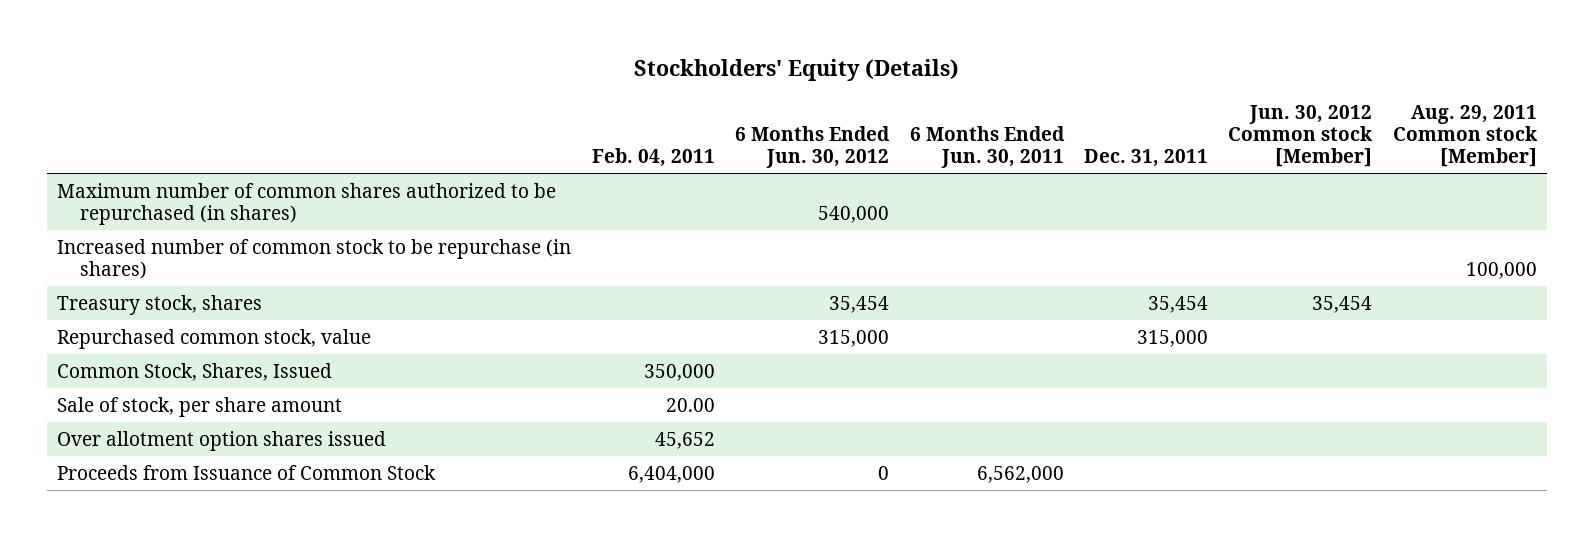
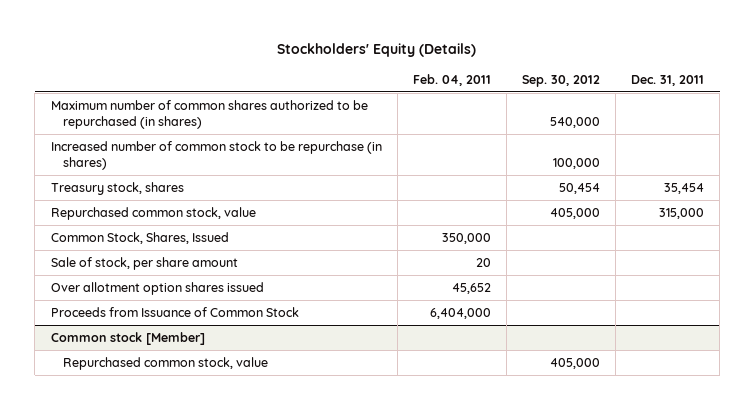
[735,125,891,169] 6 Months Ended Jun. 30, 2012 -> none
[909,125,1065,169] 6 Months Ended Jun. 30, 2011 -> none
[1228,104,1374,168] Jun. 30, 2012 Common stock [Member] -> none
[1392,104,1538,168] Aug. 29, 2011 Common stock [Member] -> none
none -> [522,74,601,87] Sep. 30, 2012
[665,397,715,412] 20.00 -> [475,258,491,268] 20
none -> [50,332,205,346] Common stock [Member]
none -> [62,357,268,371] Repurchased common stock, value

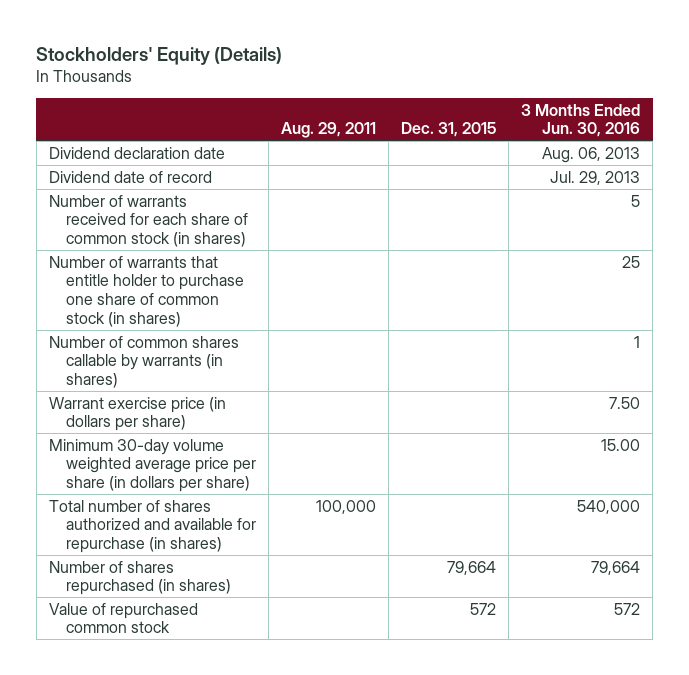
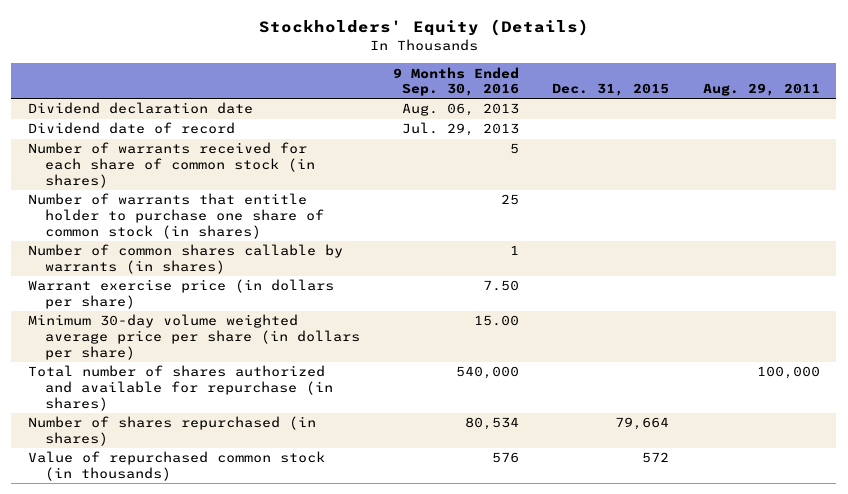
[521,103,641,138] 3 Months Ended Jun. 30, 2016 -> none
none -> [393,66,520,97] 9 Months Ended Sep. 30, 2016
[48,602,198,634] Value of repurchased common stock -> [28,451,326,482] Value of repurchased common stock (in thousands)

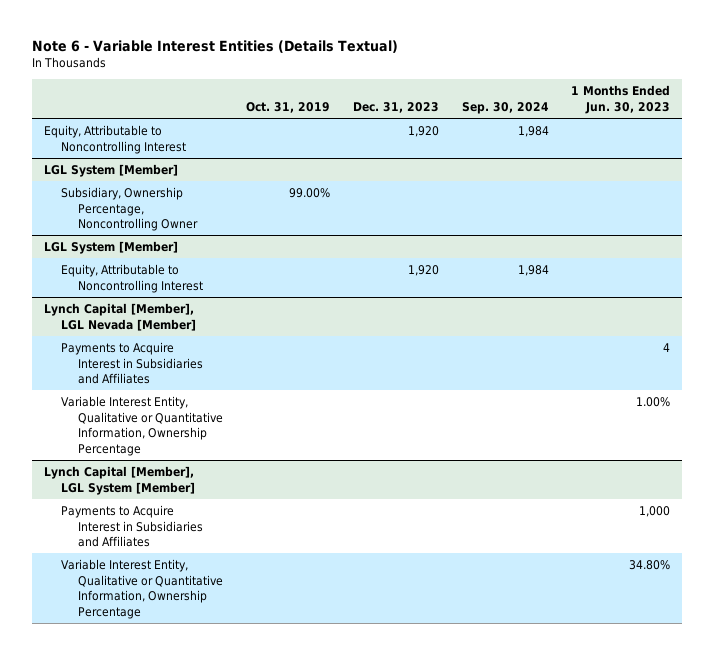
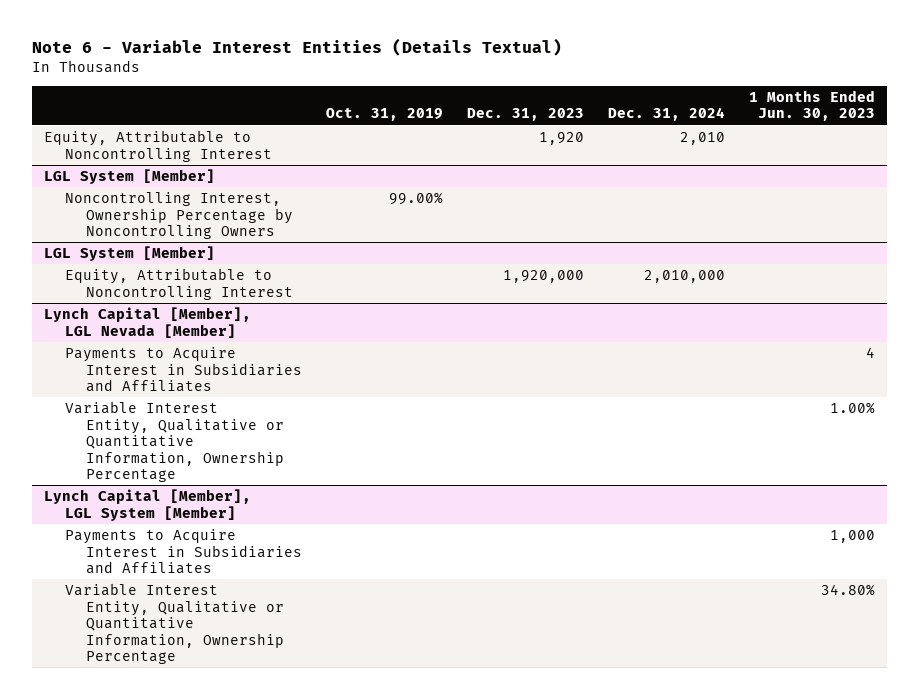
[461,101,549,114] Sep. 30, 2024 -> none
none -> [607,107,725,122] Dec. 31, 2024
[61,186,199,232] Subsidiary, Ownership Percentage, Noncontrolling Owner -> [64,191,293,240] Noncontrolling Interest, Ownership Percentage by Noncontrolling Owners
[407,264,439,276] 1,920 -> [502,269,584,283] 1,920,000

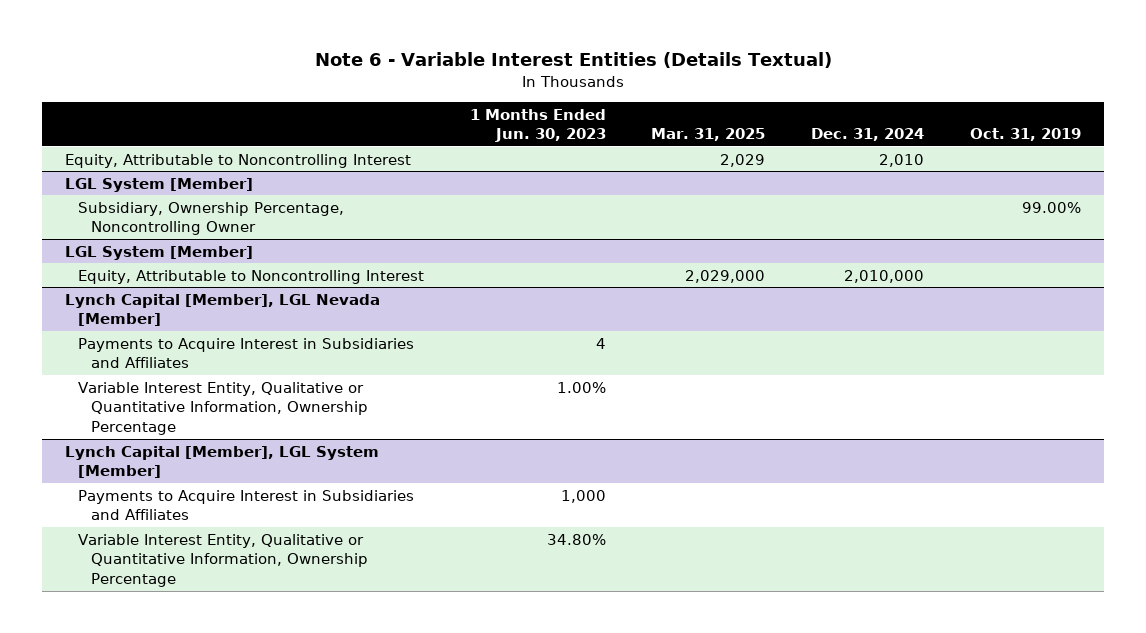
[466,108,584,122] Dec. 31, 2023 -> none
none -> [651,128,766,142] Mar. 31, 2025
[64,191,293,240] Noncontrolling Interest, Ownership Percentage by Noncontrolling Owners -> [78,201,345,236] Subsidiary, Ownership Percentage, Noncontrolling Owner

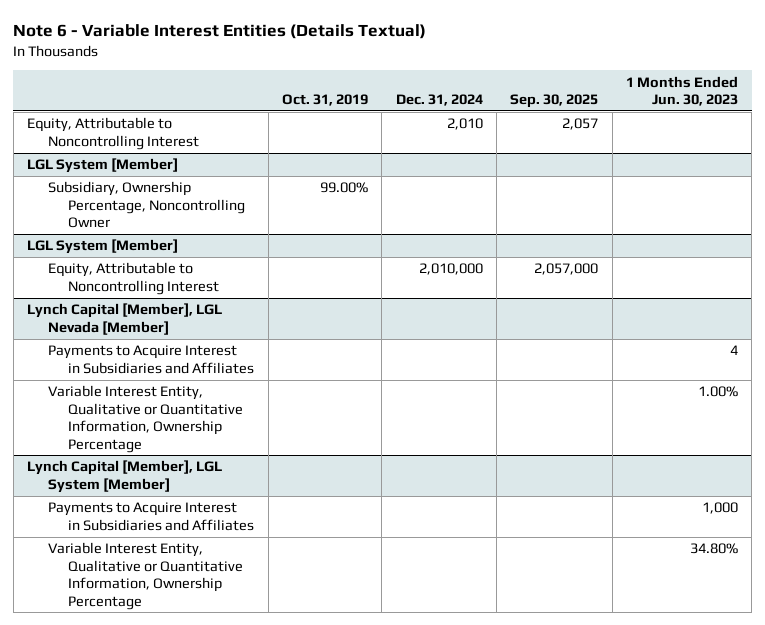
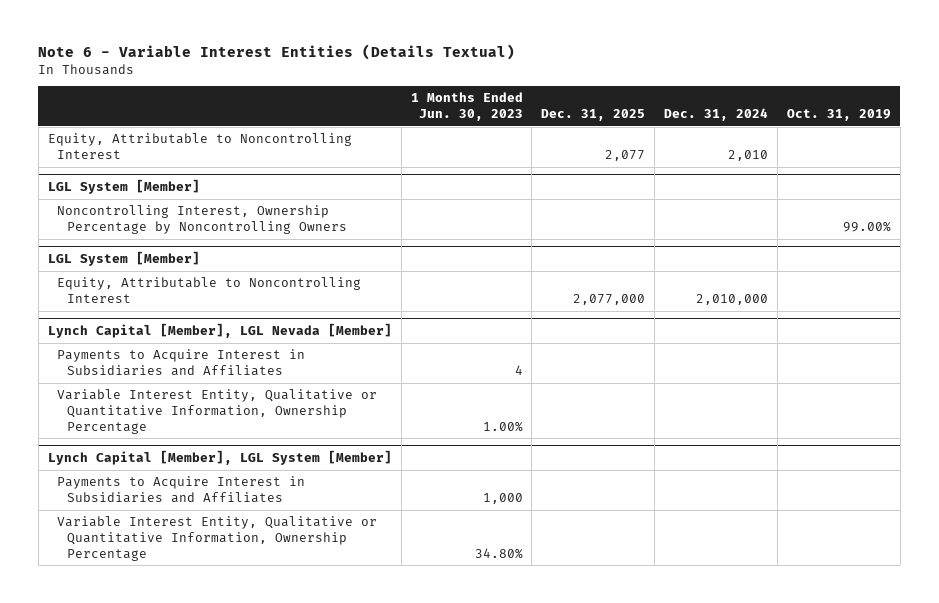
[510,94,599,109] Sep. 30, 2025 -> none
none -> [541,109,646,122] Dec. 31, 2025
[47,181,246,229] Subsidiary, Ownership Percentage, Noncontrolling Owner -> [57,205,347,234] Noncontrolling Interest, Ownership Percentage by Noncontrolling Owners

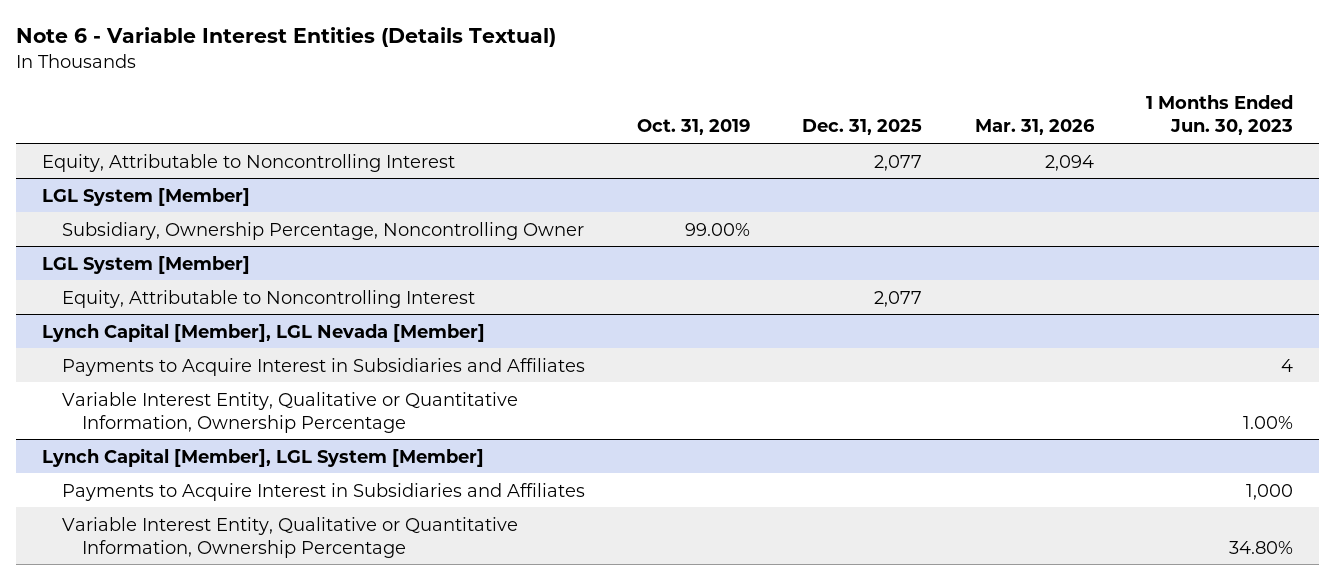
[664,108,769,122] Dec. 31, 2024 -> none
none -> [974,119,1095,136] Mar. 31, 2026
[57,205,347,234] Noncontrolling Interest, Ownership Percentage by Noncontrolling Owners -> [61,221,584,240] Subsidiary, Ownership Percentage, Noncontrolling Owner
[573,293,646,305] 2,077,000 -> [874,290,923,307] 2,077

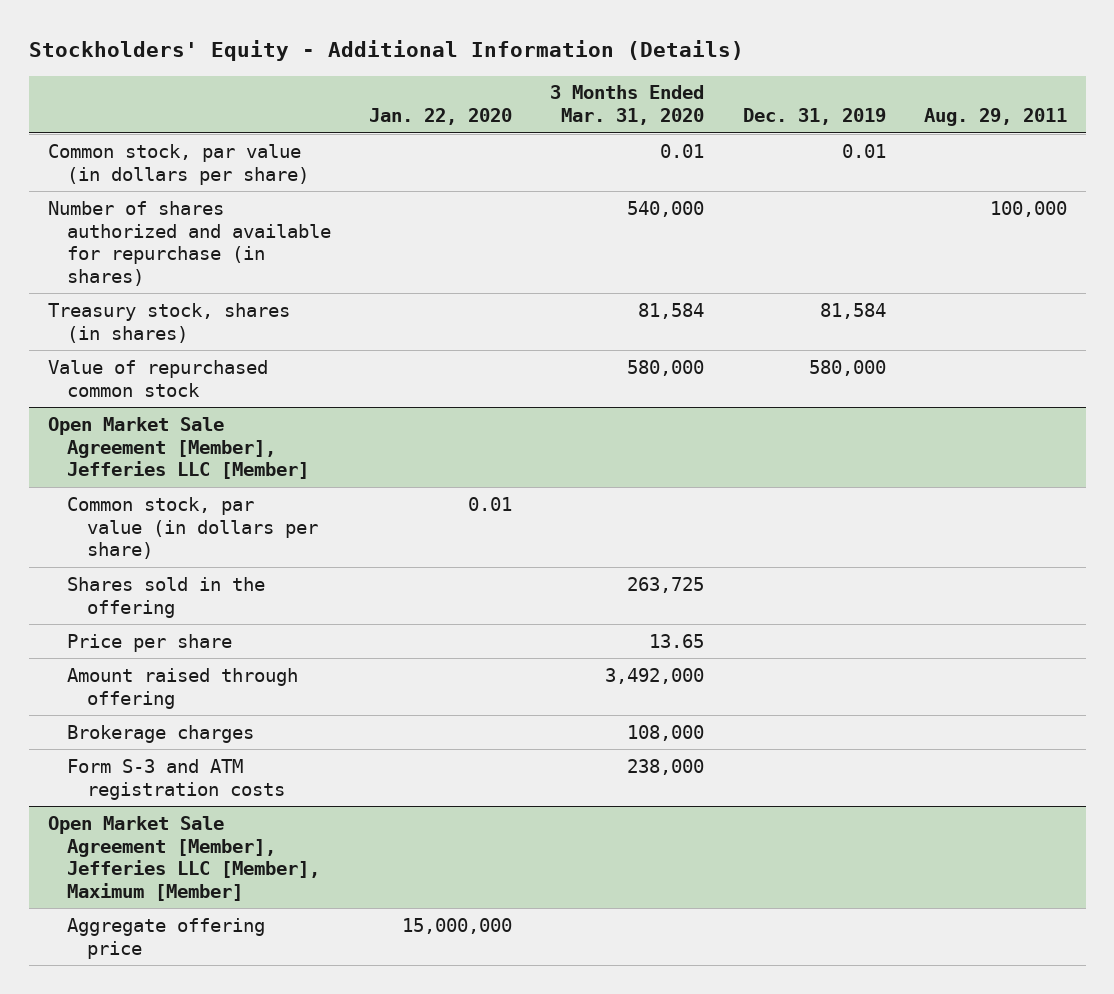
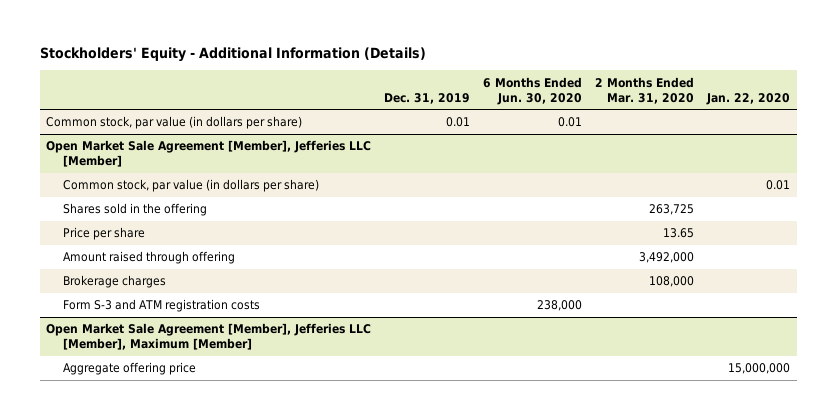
[550,85,705,126] 3 Months Ended Mar. 31, 2020 -> none
[923,108,1067,127] Aug. 29, 2011 -> none
none -> [483,76,583,105] 6 Months Ended Jun. 30, 2020
none -> [595,76,695,104] 2 Months Ended Mar. 31, 2020
[47,200,332,287] Number of shares authorized and available for repurchase (in shares) -> none
[47,302,290,343] Treasury stock, shares (in shares) -> none
[47,359,268,397] Value of repurchased common stock -> none

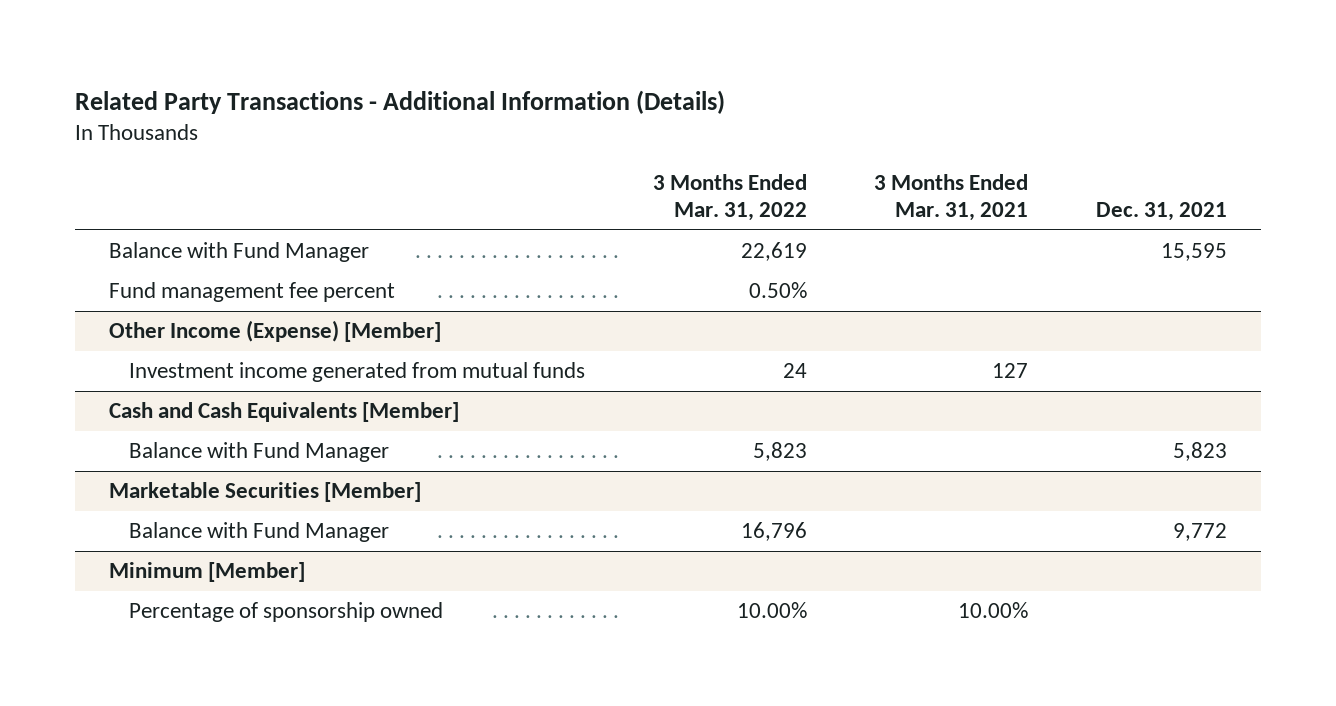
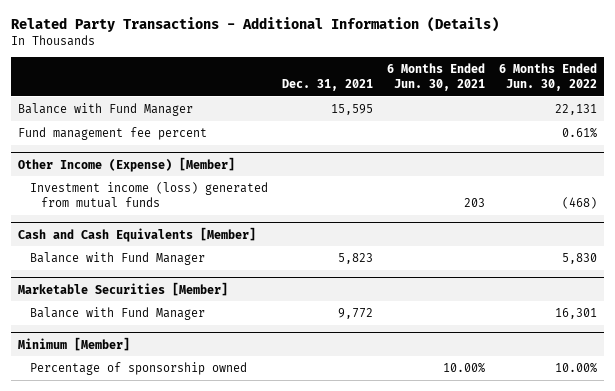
[652,174,807,222] 3 Months Ended Mar. 31, 2022 -> none
[874,174,1029,222] 3 Months Ended Mar. 31, 2021 -> none
none -> [386,62,485,91] 6 Months Ended Jun. 30, 2021
none -> [498,62,597,91] 6 Months Ended Jun. 30, 2022
[129,362,586,383] Investment income generated from mutual funds -> [29,181,268,209] Investment income (loss) generated from mutual funds

